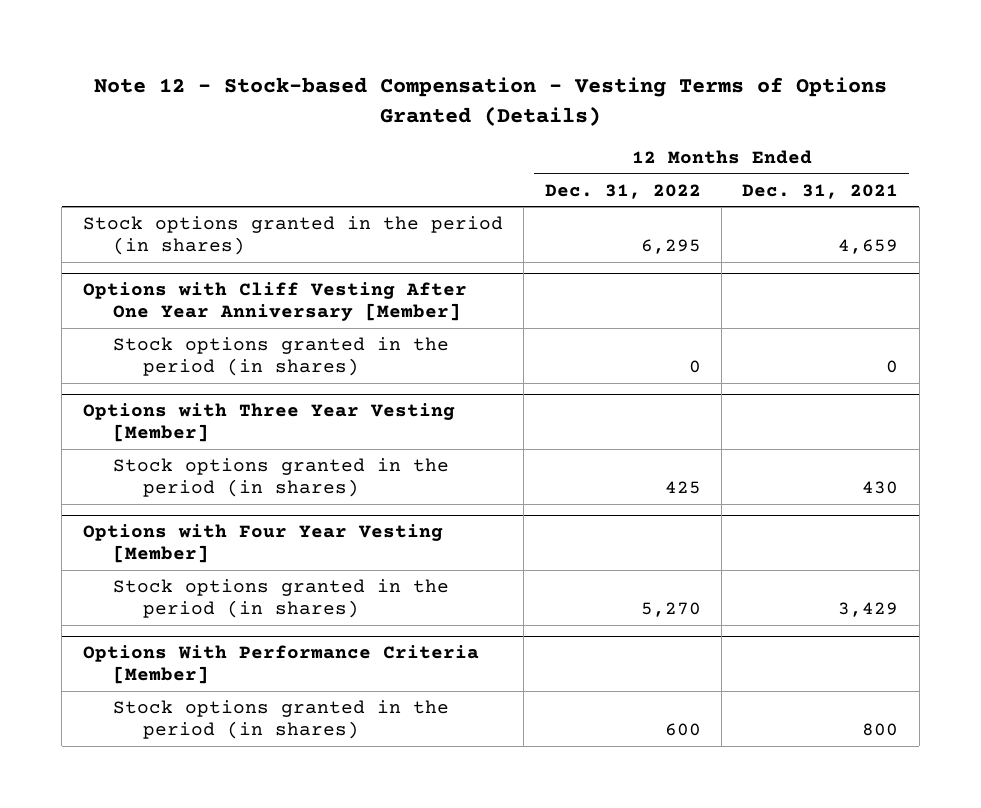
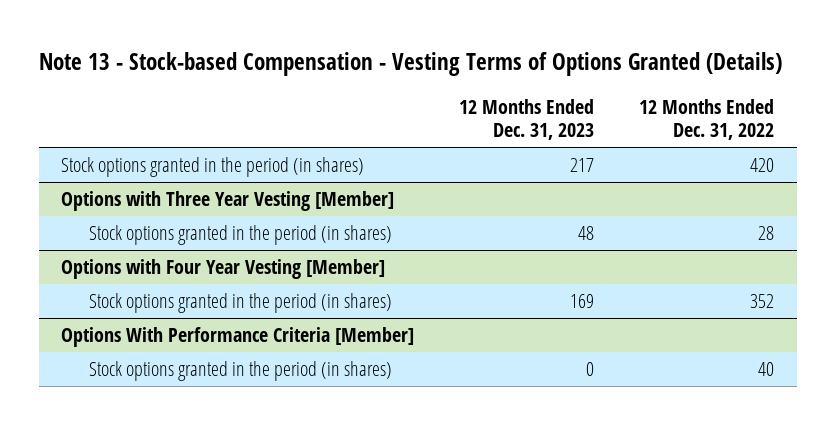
[93,76,887,126] Note 12 - Stock-based Compensation - Vesting Terms of Options Granted (Details) -> [38,51,782,76] Note 13 - Stock-based Compensation - Vesting Terms of Options Granted (Details)
[742,183,899,199] Dec. 31, 2021 -> none
none -> [459,98,595,140] 12 Months Ended Dec. 31, 2023
[82,282,467,322] Options with Cliff Vesting After One Year Anniversary [Member] -> none
[112,337,449,377] Stock options granted in the period (in shares) -> none
[640,239,701,255] 6,295 -> [750,158,775,173] 420
[664,481,701,495] 425 -> [758,226,775,241] 28
[640,602,701,618] 5,270 -> [750,294,775,309] 352
[664,723,701,737] 600 -> [758,362,775,377] 40

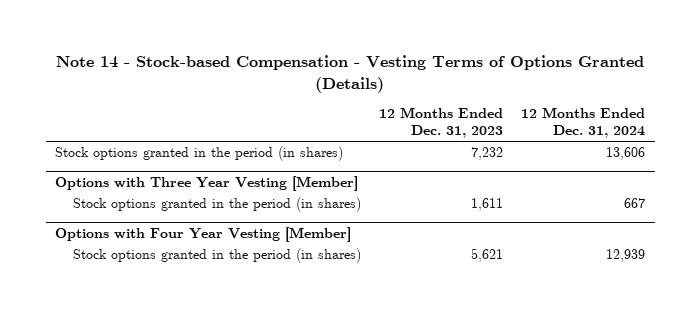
[38,51,782,76] Note 13 - Stock-based Compensation - Vesting Terms of Options Granted (Details) -> [56,55,645,93] Note 14 - Stock-based Compensation - Vesting Terms of Options Granted (Details)
[639,98,775,140] 12 Months Ended Dec. 31, 2022 -> none
none -> [521,106,646,139] 12 Months Ended Dec. 31, 2024
[570,158,595,173] 217 -> [471,147,504,161] 7,232
[578,226,595,241] 48 -> [471,198,504,212] 1,611
[61,327,415,348] Options With Performance Criteria [Member] -> none
[89,361,393,382] Stock options granted in the period (in shares) -> none
[570,294,595,309] 169 -> [471,248,504,263] 5,621

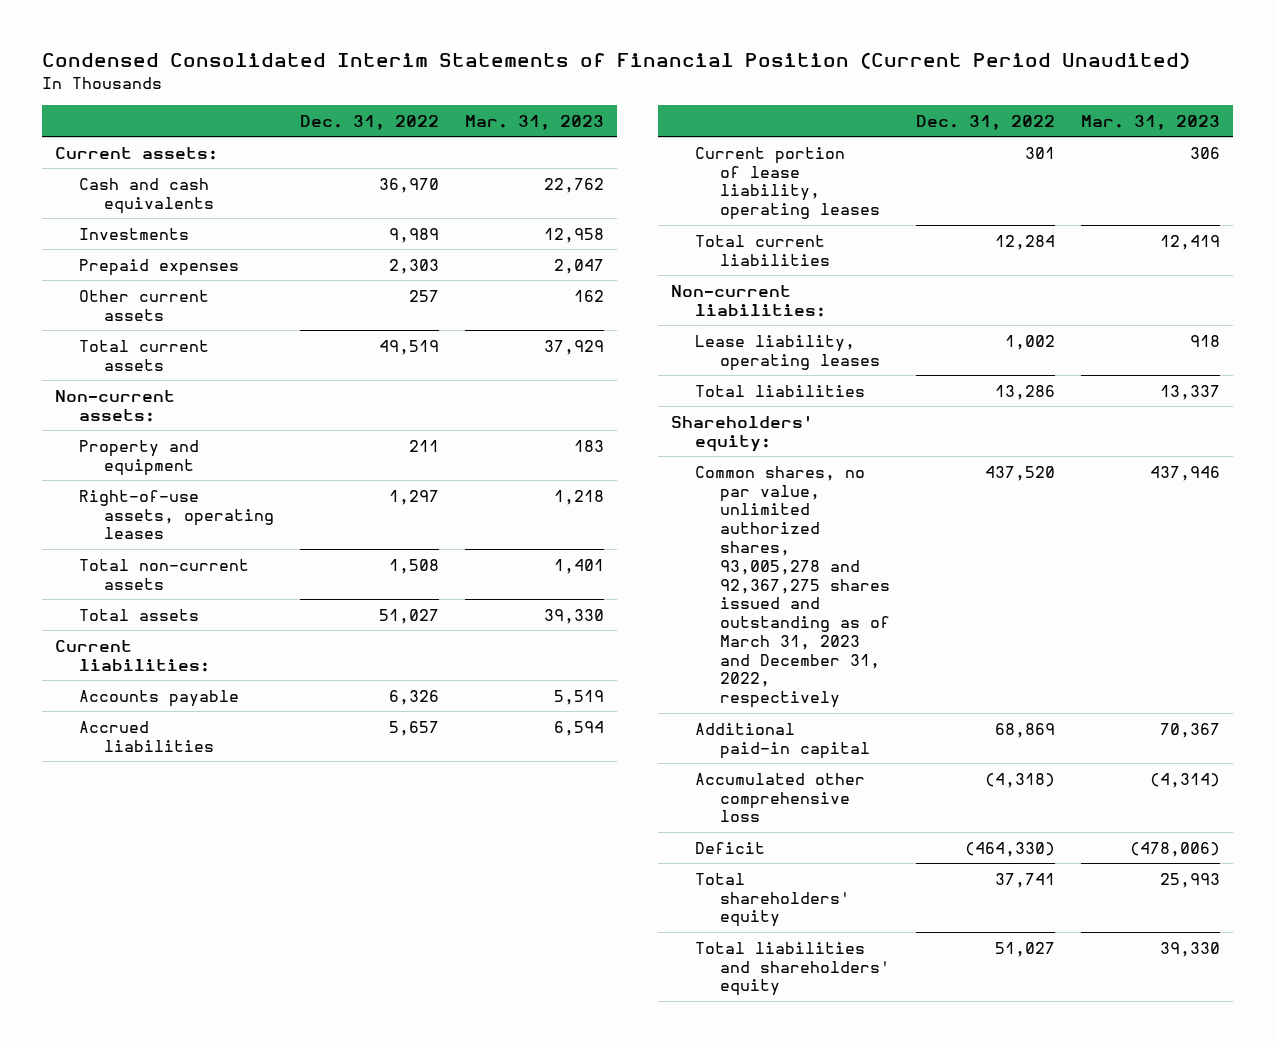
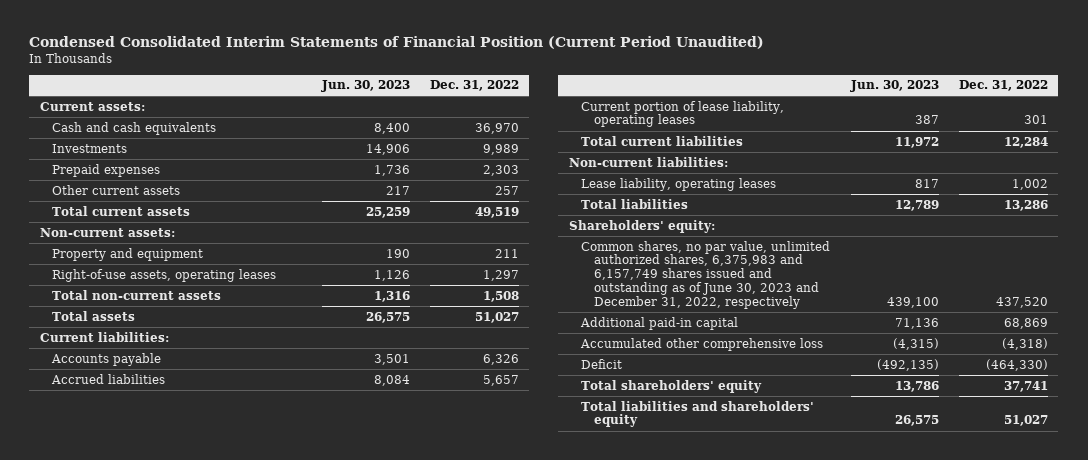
[465,114,605,130] Mar. 31, 2023 -> none
none -> [320,80,410,93] Jun. 30, 2023
[695,465,890,709] Common shares, no par value, unlimited authorized shares, 93,005,278 and 92,367,275 shares issued and outstanding as of March 31, 2023 and December 31, 2022, respectively -> [581,240,831,310] Common shares, no par value, unlimited authorized shares, 6,375,983 and 6,157,749 shares issued and outstanding as of June 30, 2023 and December 31, 2022, respectively

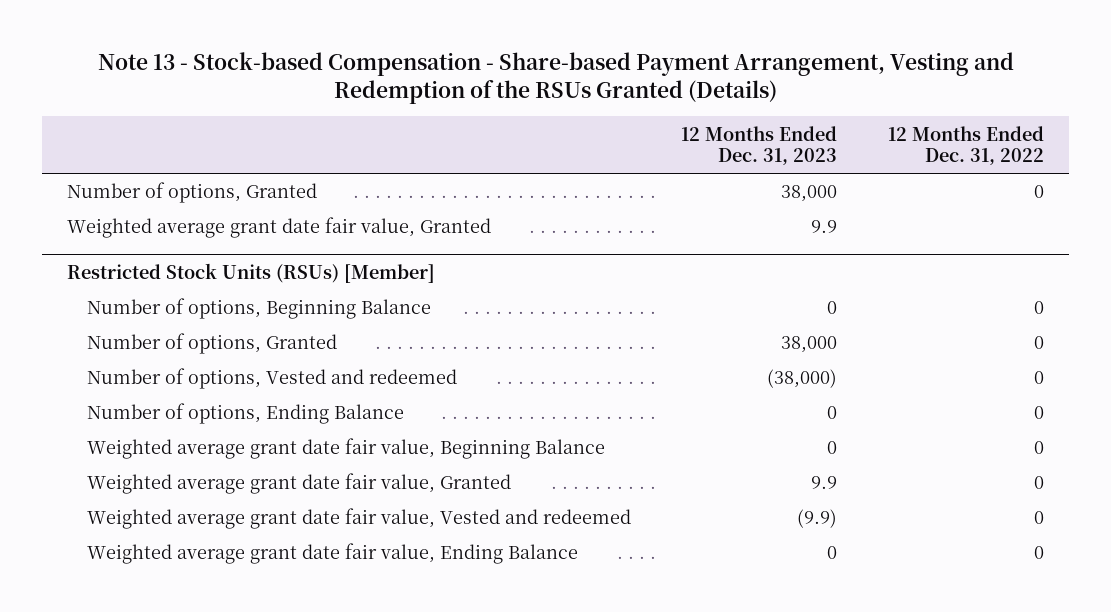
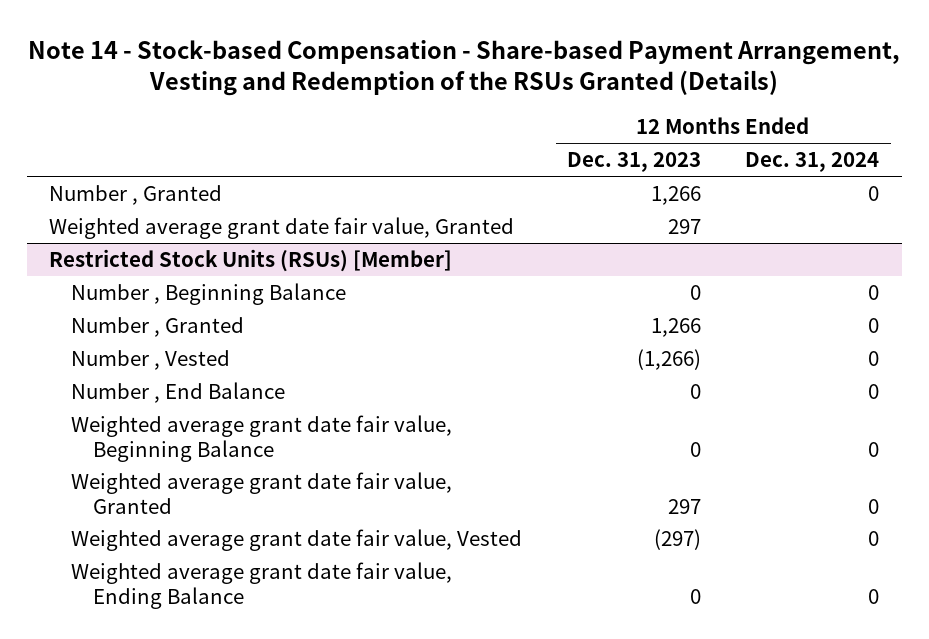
[97,51,1014,105] Note 13 - Stock-based Compensation - Share-based Payment Arrangement, Vesting and Redemption of the RSUs Granted (Details) -> [28,39,901,97] Note 14 - Stock-based Compensation - Share-based Payment Arrangement, Vesting and Redemption of the RSUs Granted (Details)
[887,125,1044,166] 12 Months Ended Dec. 31, 2022 -> none
none -> [745,152,880,173] Dec. 31, 2024
[67,182,318,204] Number of options, Granted -> [49,184,223,205] Number , Granted
[781,185,838,203] 38,000 -> [650,185,701,205] 1,266
[811,220,838,234] 9.9 -> [667,218,701,234] 297
[86,368,457,390] Number of options, Vested and redeemed -> none
[86,298,431,320] Number of options, Beginning Balance -> [71,282,347,305] Number , Beginning Balance
[86,333,337,355] Number of options, Granted -> [71,316,245,337] Number , Granted
[781,336,838,354] 38,000 -> [650,317,701,337] 1,266
none -> [71,349,231,370] Number , Vested
[86,403,404,425] Number of options, Ending Balance -> [71,381,286,403] Number , End Balance
[811,476,838,490] 9.9 -> [667,498,701,514] 297
[86,508,631,530] Weighted average grant date fair value, Vested and redeemed -> [71,528,523,551] Weighted average grant date fair value, Vested
[797,509,838,529] (9.9) -> [653,528,701,550] (297)

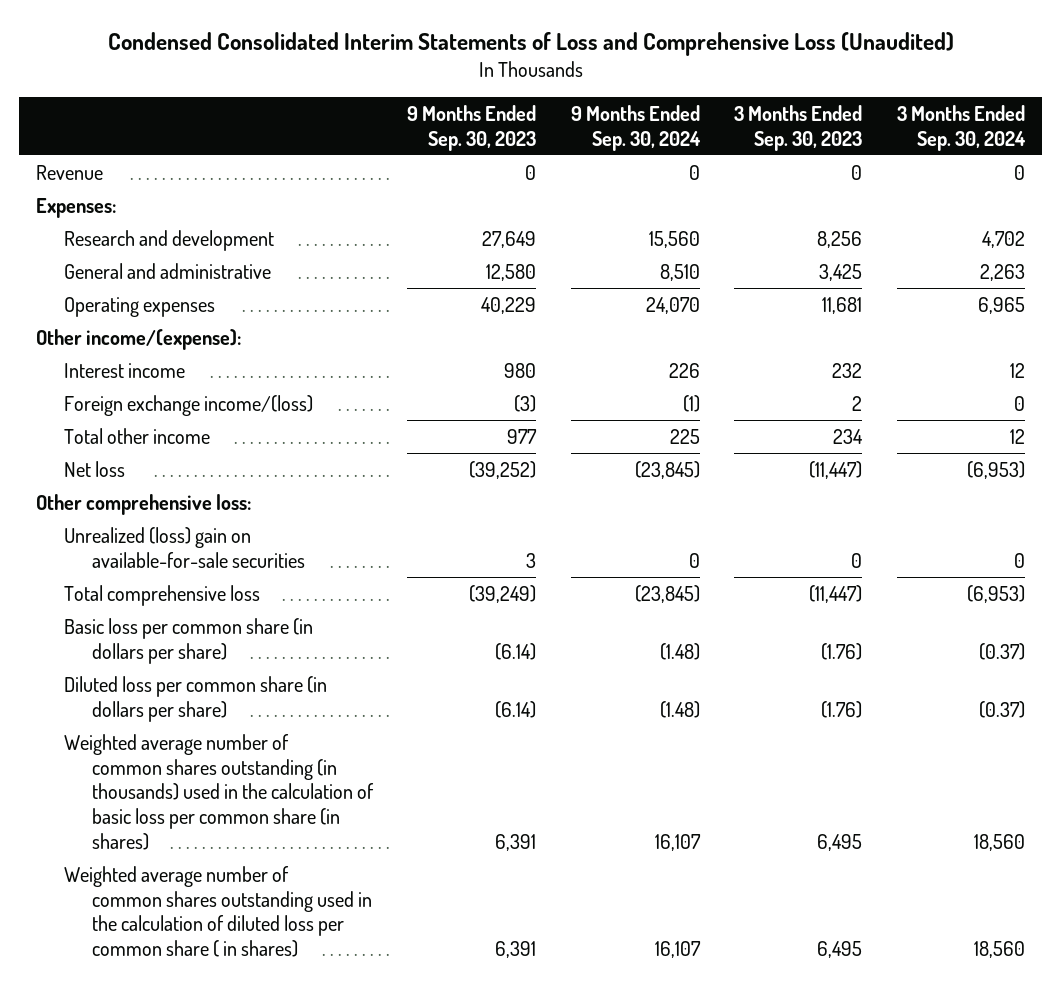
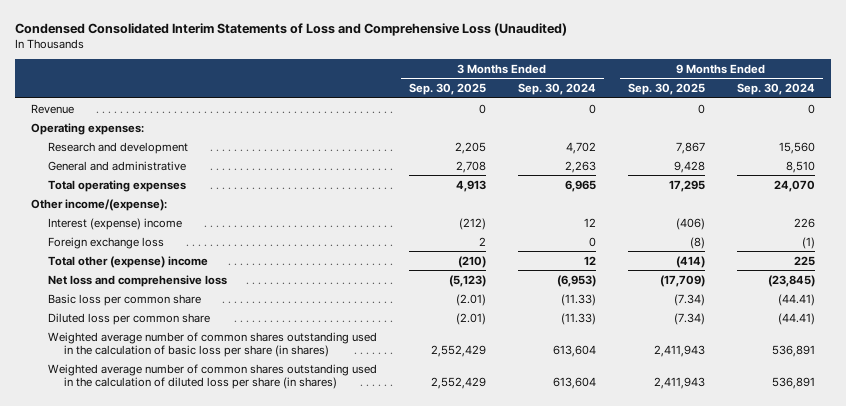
[407,104,537,151] 9 Months Ended Sep. 30, 2023 -> none
[734,104,863,151] 3 Months Ended Sep. 30, 2023 -> none
none -> [408,83,486,96] Sep. 30, 2025
none -> [627,83,705,96] Sep. 30, 2025
[36,197,117,218] Expenses: -> [31,122,145,135] Operating expenses:
[64,296,216,317] Operating expenses -> [47,179,186,192] Total operating expenses
[36,493,252,515] Other comprehensive loss: -> none
[64,526,305,568] Unrealized (loss) gain on available-for-sale securities -> none
[64,584,261,606] Total comprehensive loss -> none
[64,362,186,378] Interest income -> [47,217,182,230] Interest (expense) income
[64,394,314,416] Foreign exchange income/(loss) -> [47,236,164,249] Foreign exchange loss
[64,427,211,444] Total other income -> [47,255,208,268] Total other (expense) income
[64,460,126,477] Net loss -> [47,274,227,287] Net loss and comprehensive loss
[64,617,314,664] Basic loss per common share (in dollars per share) -> [47,293,201,306] Basic loss per common share
[659,642,700,660] (1.48) -> [777,293,815,306] (44.41)
[978,642,1025,660] (0.37) -> [560,293,596,306] (11.33)
[64,675,328,722] Diluted loss per common share (in dollars per share) -> [47,312,210,325] Diluted loss per common share
[659,700,700,718] (1.48) -> [777,312,815,325] (44.41)
[978,700,1025,718] (0.37) -> [560,312,596,325] (11.33)
[64,733,374,850] Weighted average number of common shares outstanding (in thousands) used in the calculation of basic loss per common share (in shares) -> [47,331,377,357] Weighted average number of common shares outstanding used in the calculation of basic loss per share (in shares)
[654,833,701,851] 16,107 -> [771,344,815,357] 536,891
[973,833,1025,851] 18,560 -> [552,344,596,357] 613,604
[64,865,372,957] Weighted average number of common shares outstanding used in the calculation of diluted loss per common share ( in shares) -> [47,363,377,389] Weighted average number of common shares outstanding used in the calculation of diluted loss per share (in shares)
[654,940,701,958] 16,107 -> [771,376,815,389] 536,891
[973,940,1025,958] 18,560 -> [552,376,596,389] 613,604

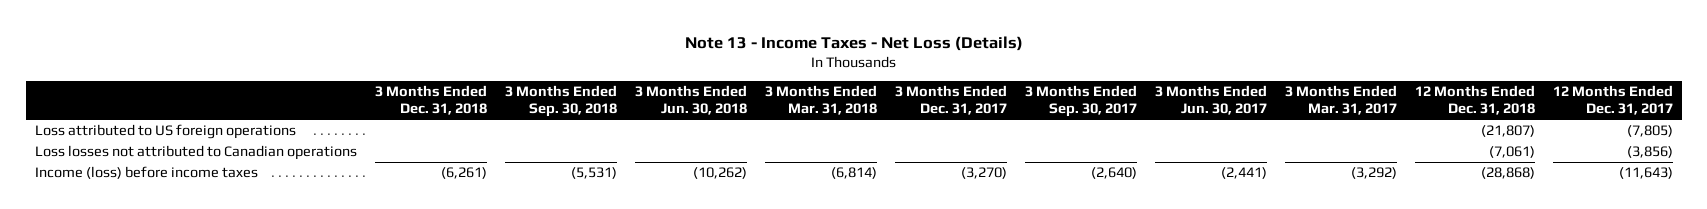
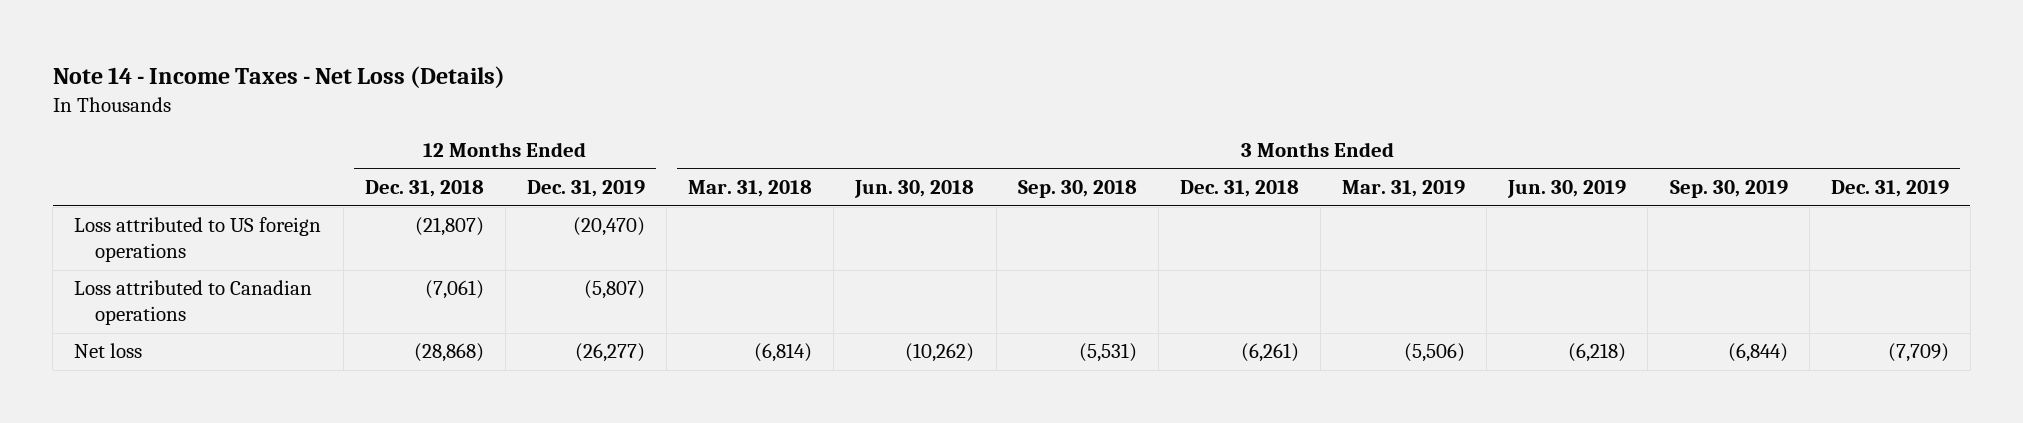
[684,35,1023,51] Note 13 - Income Taxes - Net Loss (Details) -> [52,66,505,89] Note 14 - Income Taxes - Net Loss (Details)
[894,85,1007,116] 3 Months Ended Dec. 31, 2017 -> none
[1024,85,1137,118] 3 Months Ended Sep. 30, 2017 -> none
[1154,85,1267,116] 3 Months Ended Jun. 30, 2017 -> none
[1284,85,1397,116] 3 Months Ended Mar. 31, 2017 -> none
[1552,85,1673,116] 12 Months Ended Dec. 31, 2017 -> none
none -> [526,180,645,198] Dec. 31, 2019
none -> [1342,180,1466,198] Mar. 31, 2019
none -> [1507,180,1627,199] Jun. 30, 2019
none -> [1669,180,1788,199] Sep. 30, 2019
none -> [1830,180,1949,198] Dec. 31, 2019
[34,145,357,161] Loss losses not attributed to Canadian operations -> [74,280,313,326] Loss attributed to Canadian operations
[34,166,258,180] Income (loss) before income taxes -> [74,343,143,359] Net loss

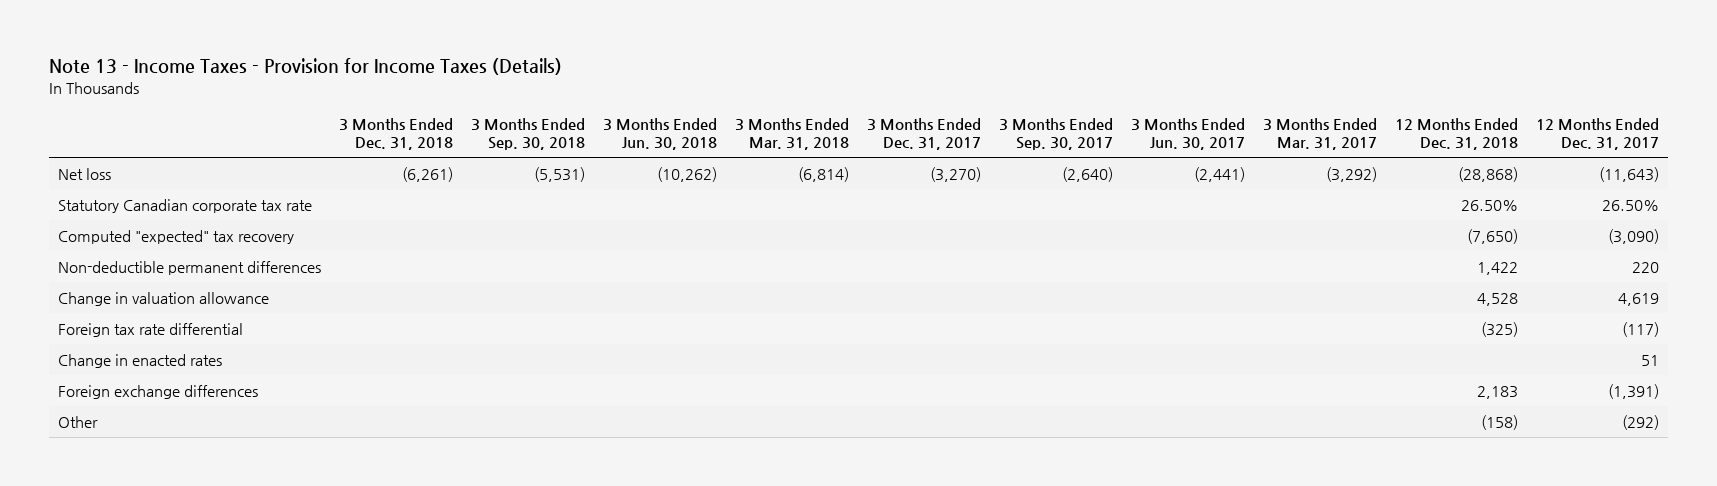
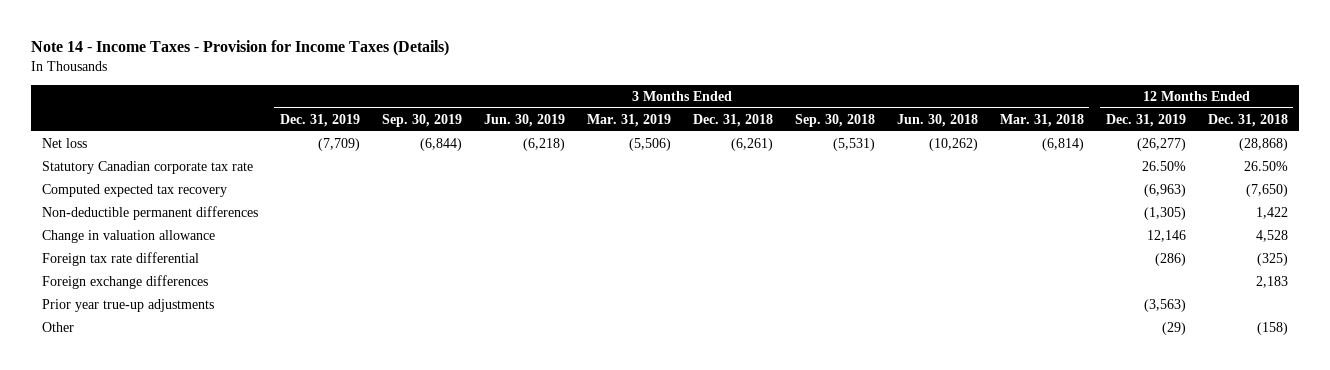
[48,58,562,76] Note 13 - Income Taxes - Provision for Income Taxes (Details) -> [30,40,449,57] Note 14 - Income Taxes - Provision for Income Taxes (Details)
[866,117,981,151] 3 Months Ended Dec. 31, 2017 -> none
[998,117,1113,151] 3 Months Ended Sep. 30, 2017 -> none
[1130,117,1245,151] 3 Months Ended Jun. 30, 2017 -> none
[1262,117,1377,151] 3 Months Ended Mar. 31, 2017 -> none
[1535,117,1659,151] 12 Months Ended Dec. 31, 2017 -> none
none -> [279,113,360,127] Dec. 31, 2019
none -> [381,113,462,127] Sep. 30, 2019
none -> [483,113,565,127] Jun. 30, 2019
none -> [586,113,671,127] Mar. 31, 2019
none -> [1105,113,1186,127] Dec. 31, 2019
[57,229,294,244] Computed "expected" tax recovery -> [41,183,227,197] Computed expected tax recovery
[57,353,222,368] Change in enacted rates -> none
none -> [41,298,214,312] Prior year true-up adjustments

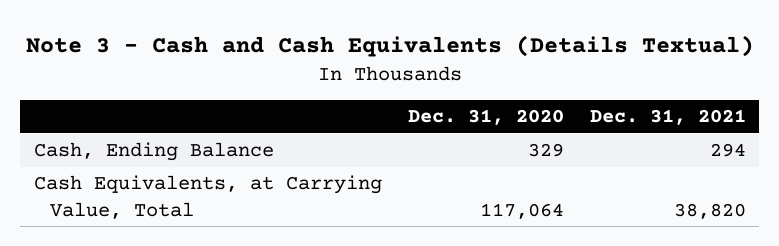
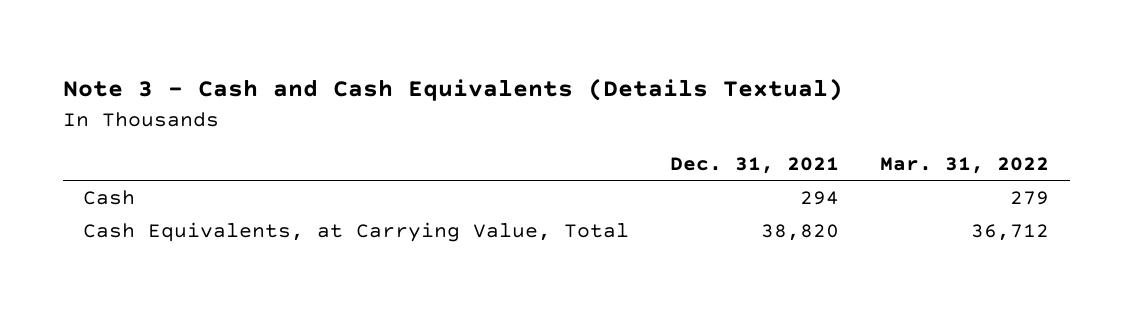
[407,109,564,126] Dec. 31, 2020 -> none
none -> [880,157,1050,175] Mar. 31, 2022
[33,142,274,162] Cash, Ending Balance -> [83,189,136,205] Cash

